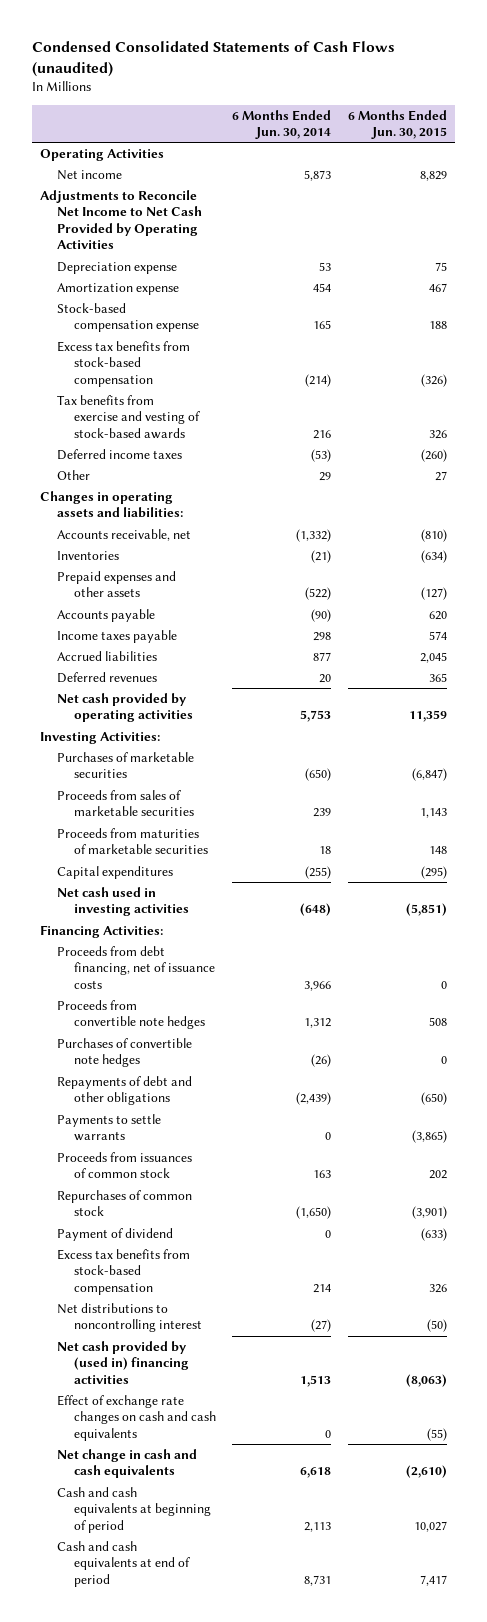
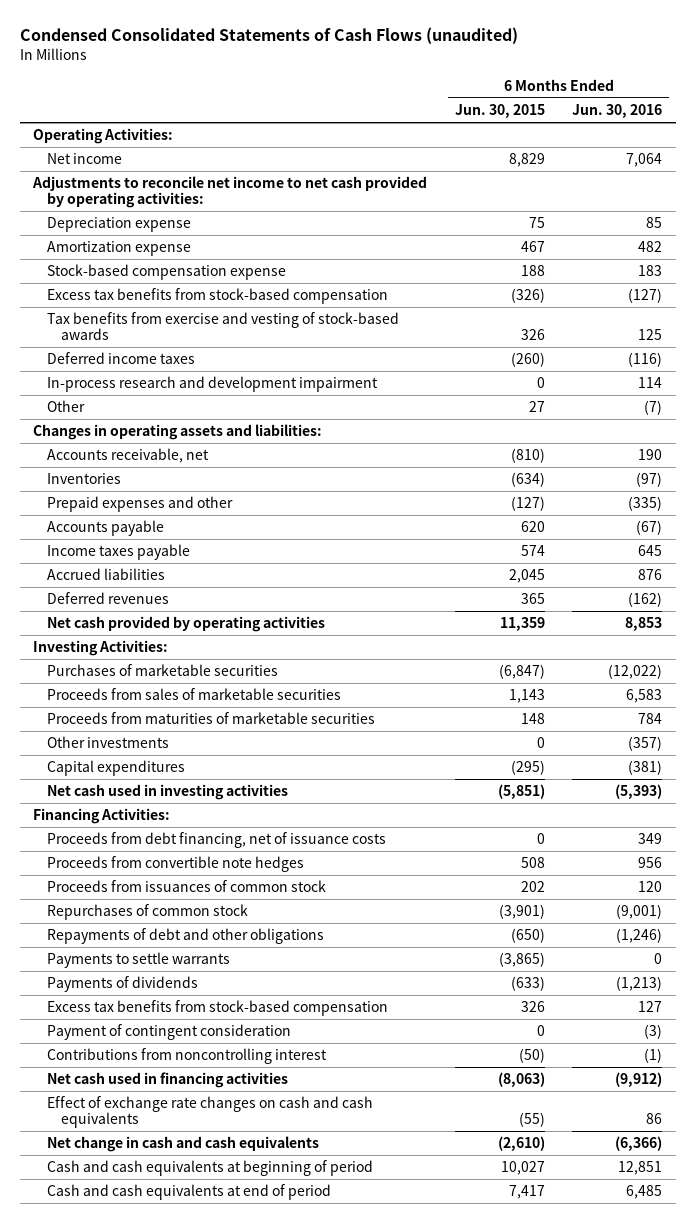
[232,109,332,139] 6 Months Ended Jun. 30, 2014 -> none
none -> [572,104,663,119] Jun. 30, 2016
[40,148,165,161] Operating Activities -> [33,128,174,145] Operating Activities:
[40,189,202,250] Adjustments to Reconcile Net Income to Net Cash Provided by Operating Activities -> [32,176,428,209] Adjustments to reconcile net income to net cash provided by operating activities:
none -> [47,376,379,393] In-process research and development impairment
[56,570,176,598] Prepaid expenses and other assets -> [47,496,234,513] Prepaid expenses and other
none -> [47,736,170,749] Other investments
[56,1037,192,1068] Purchases of convertible note hedges -> none
[56,1075,192,1106] Repayments of debt and other obligations -> [47,928,325,945] Repayments of debt and other obligations
[56,1113,161,1142] Payments to settle warrants -> [47,952,231,969] Payments to settle warrants
[56,1227,173,1241] Payment of dividend -> [47,976,199,993] Payments of dividends
none -> [47,1024,292,1041] Payment of contingent consideration
[56,1302,202,1333] Net distributions to noncontrolling interest -> [47,1048,328,1065] Contributions from noncontrolling interest
[56,1340,189,1384] Net cash provided by (used in) financing activities -> [47,1072,289,1089] Net cash used in financing activities

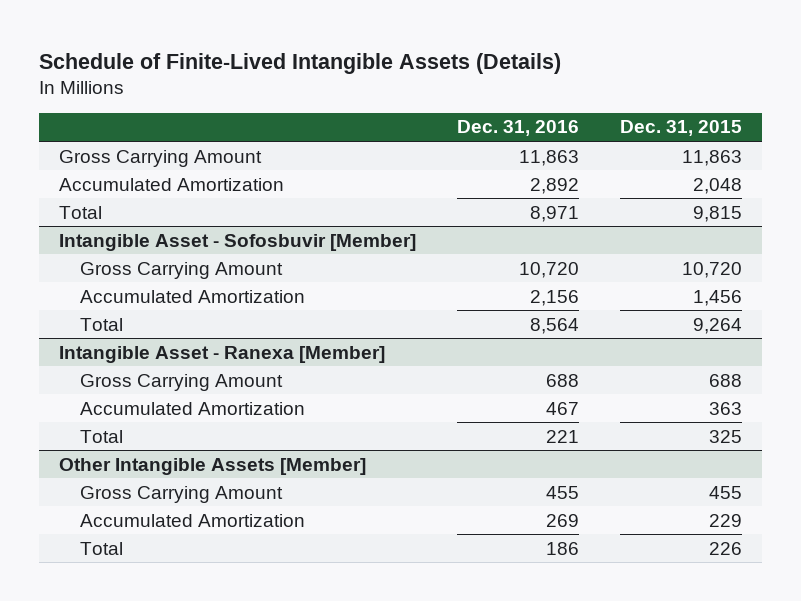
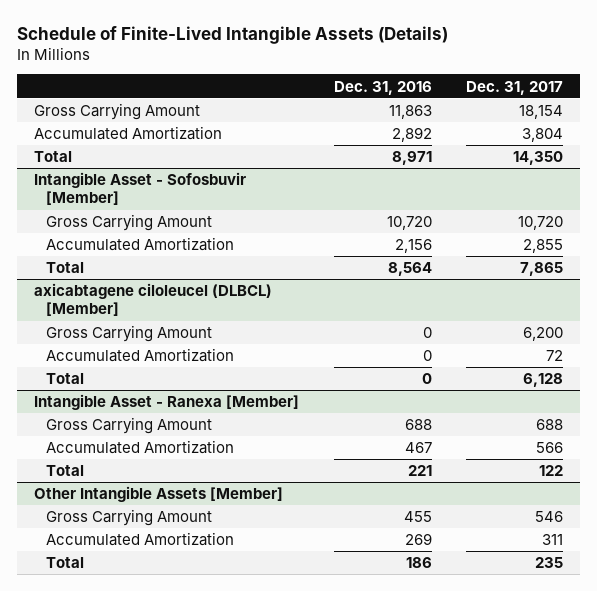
[619,120,742,137] Dec. 31, 2015 -> none
none -> [466,80,564,95] Dec. 31, 2017
none -> [33,283,272,317] axicabtagene ciloleucel (DLBCL) [Member]
none -> [45,325,212,343] Gross Carrying Amount
none -> [45,348,234,363] Accumulated Amortization
none -> [45,373,84,385] Total

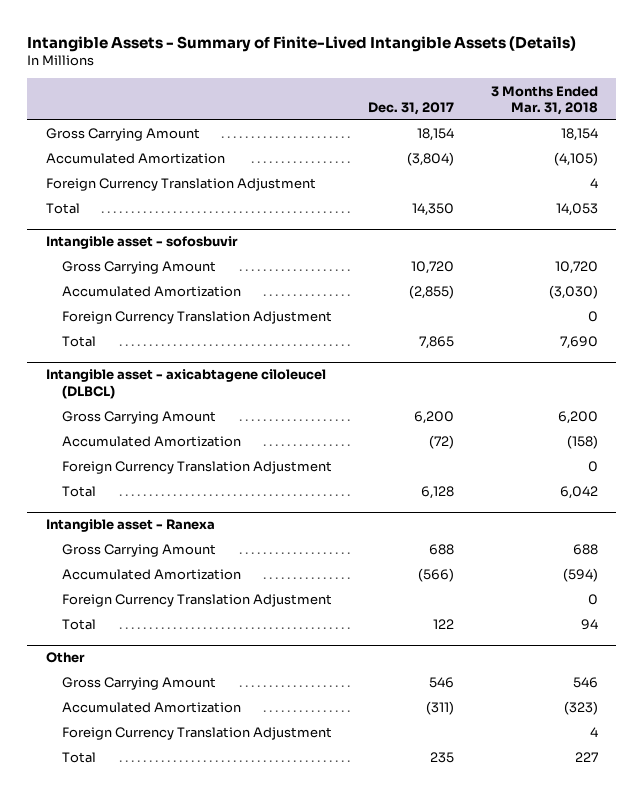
[16,25,448,44] Schedule of Finite-Lived Intangible Assets (Details) -> [27,35,577,52] Intangible Assets - Summary of Finite-Lived Intangible Assets (Details)
[333,80,432,95] Dec. 31, 2016 -> none
none -> [490,85,598,116] 3 Months Ended Mar. 31, 2018
[522,128,564,143] 3,804 -> [407,152,455,167] (3,804)
none -> [45,178,316,192] Foreign Currency Translation Adjustment
[33,172,246,206] Intangible Asset - Sofosbuvir [Member] -> [45,236,238,250] Intangible asset - sofosbuvir
[523,239,564,254] 2,855 -> [409,285,455,300] (2,855)
none -> [61,311,332,325] Foreign Currency Translation Adjustment
[33,283,272,317] axicabtagene ciloleucel (DLBCL) [Member] -> [45,369,326,400] Intangible asset - axicabtagene ciloleucel (DLBCL)
[546,350,564,362] 72 -> [429,435,455,450] (72)
none -> [61,461,332,475] Foreign Currency Translation Adjustment
[33,394,299,411] Intangible Asset - Ranexa [Member] -> [45,519,215,533] Intangible asset - Ranexa
[536,442,564,454] 566 -> [418,568,455,583] (566)
none -> [61,594,332,608] Foreign Currency Translation Adjustment
[33,486,283,503] Other Intangible Assets [Member] -> [45,652,85,664] Other
[542,534,564,546] 311 -> [426,701,455,716] (311)
none -> [61,727,332,741] Foreign Currency Translation Adjustment

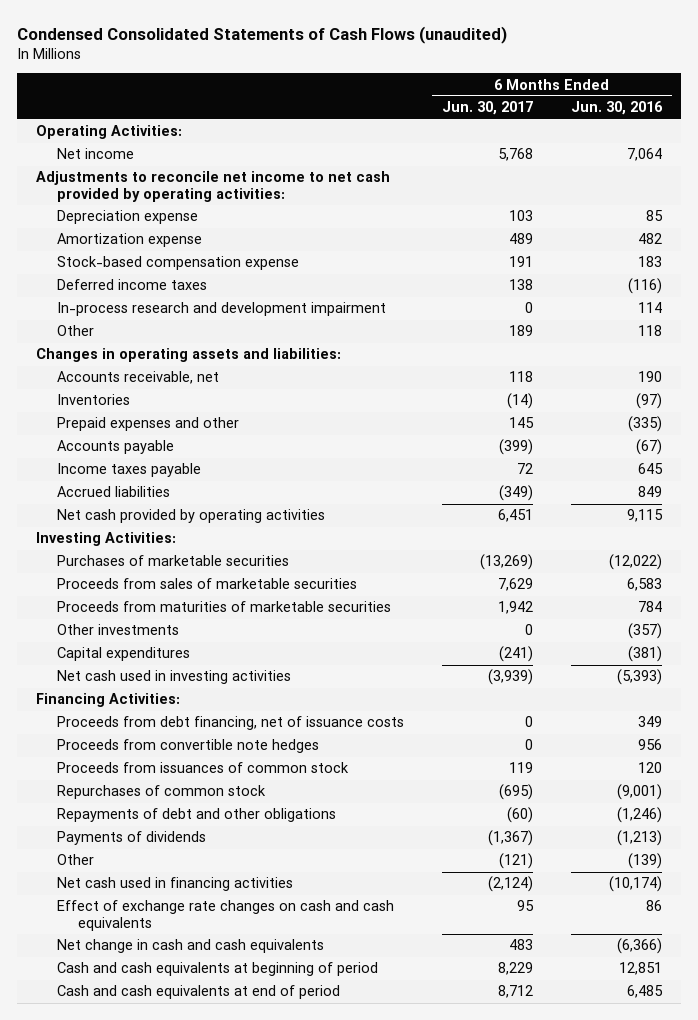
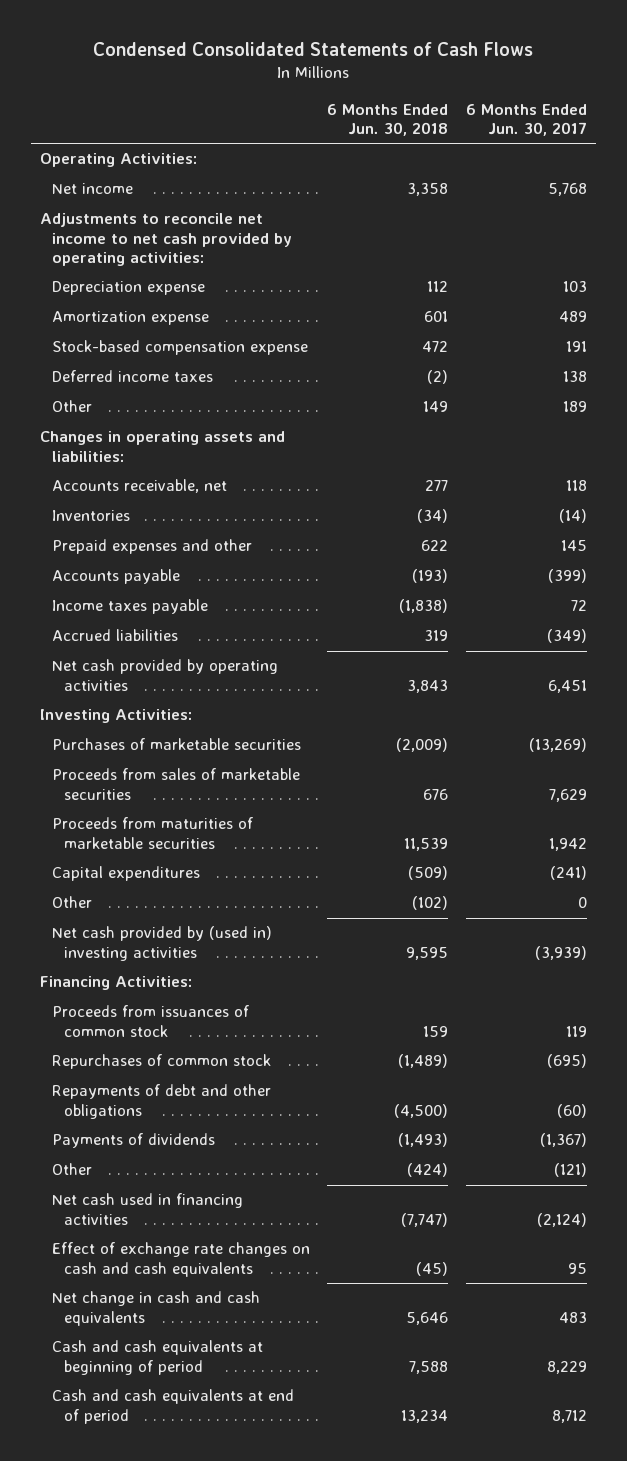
[17,25,508,44] Condensed Consolidated Statements of Cash Flows (unaudited) -> [93,42,534,57] Condensed Consolidated Statements of Cash Flows
[571,101,664,116] Jun. 30, 2016 -> none
none -> [327,104,449,137] 6 Months Ended Jun. 30, 2018
[56,302,386,317] In-process research and development impairment -> none
[56,624,179,636] Other investments -> none
none -> [51,896,92,909] Other
[56,670,291,685] Net cash used in investing activities -> [51,926,272,961] Net cash provided by (used in) investing activities
[56,716,404,731] Proceeds from debt financing, net of issuance costs -> none
[56,739,319,754] Proceeds from convertible note hedges -> none

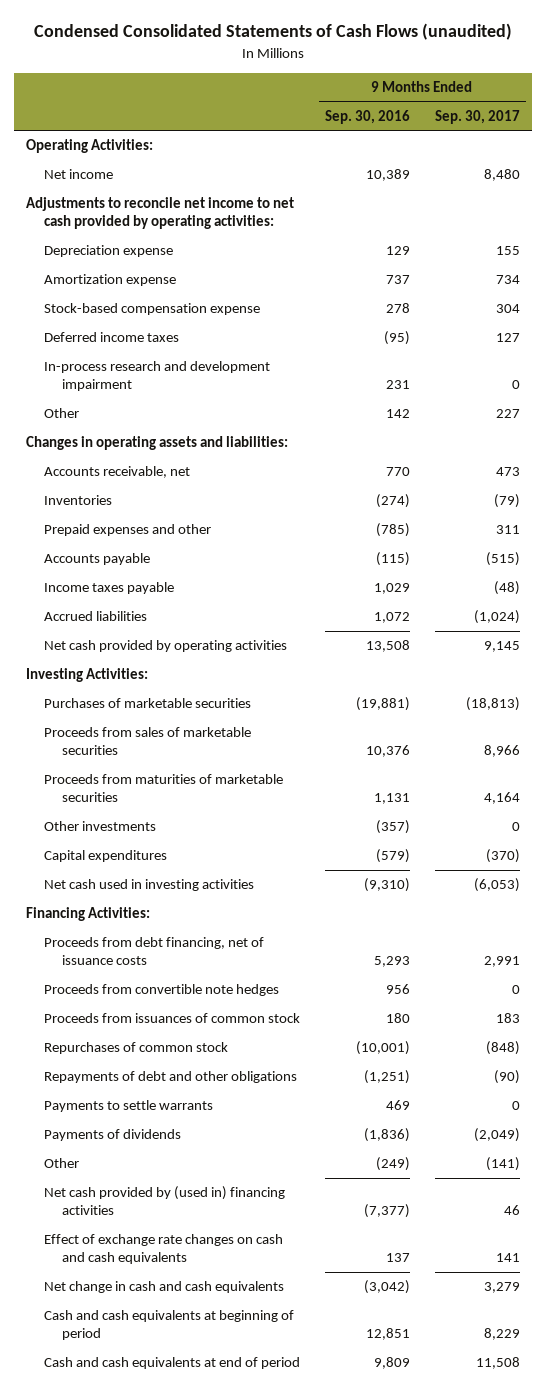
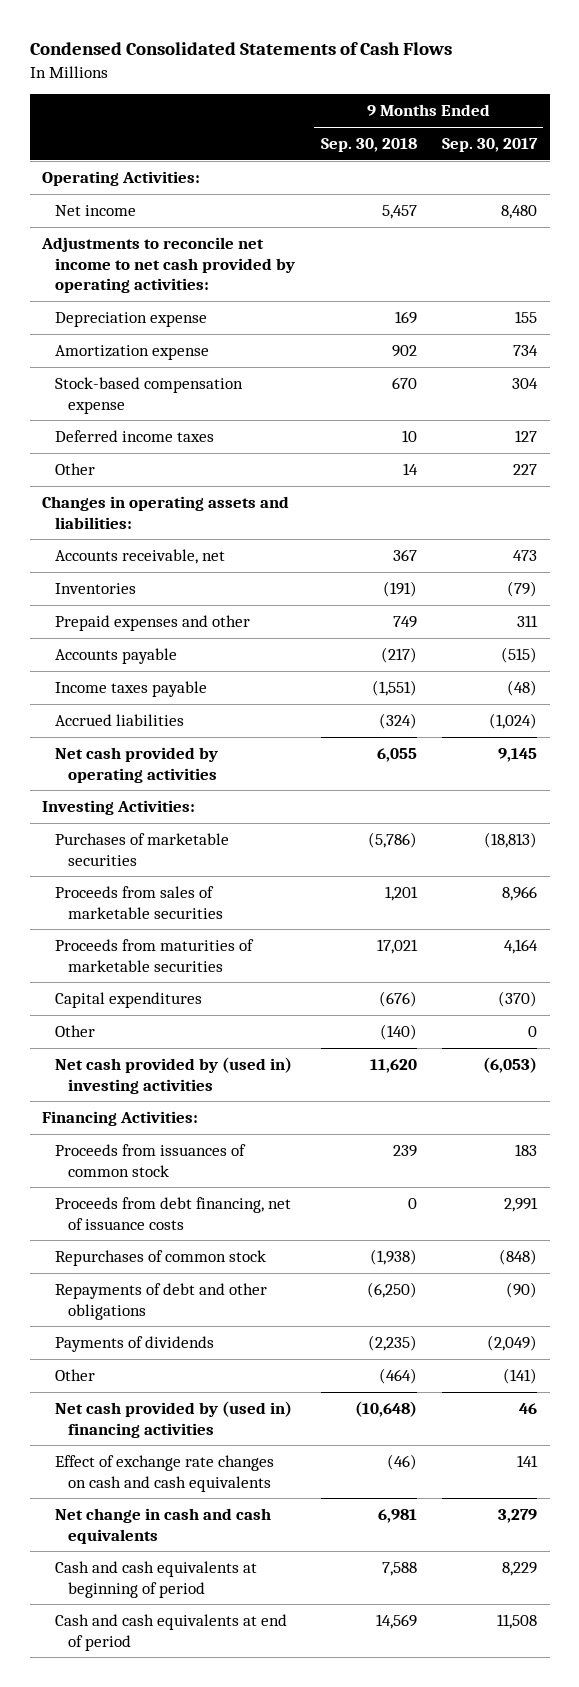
[33,23,512,41] Condensed Consolidated Statements of Cash Flows (unaudited) -> [29,42,452,56] Condensed Consolidated Statements of Cash Flows
[324,109,410,124] Sep. 30, 2016 -> none
none -> [320,138,417,153] Sep. 30, 2018
[44,361,271,392] In-process research and development impairment -> none
[44,821,157,832] Other investments -> none
none -> [55,1025,96,1038] Other
[44,879,255,892] Net cash used in investing activities -> [55,1057,293,1094] Net cash provided by (used in) investing activities
[44,984,280,997] Proceeds from convertible note hedges -> none
[44,937,265,966] Proceeds from debt financing, net of issuance costs -> [55,1197,292,1230] Proceeds from debt financing, net of issuance costs
[44,1100,214,1113] Payments to settle warrants -> none

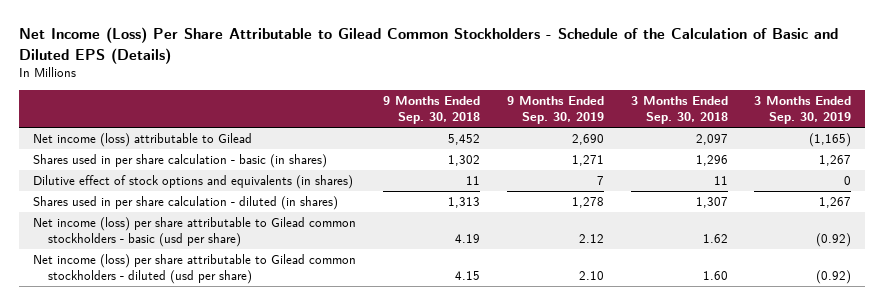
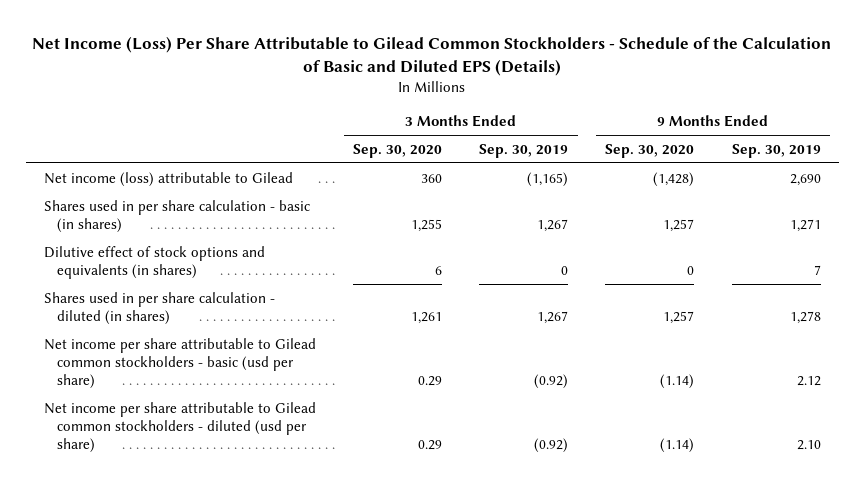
[382,96,480,125] 9 Months Ended Sep. 30, 2018 -> none
[630,96,728,125] 3 Months Ended Sep. 30, 2018 -> none
none -> [353,143,443,158] Sep. 30, 2020
none -> [605,143,695,158] Sep. 30, 2020
[32,217,356,247] Net income (loss) per share attributable to Gilead common stockholders - basic (usd per share) -> [44,337,317,389] Net income per share attributable to Gilead common stockholders - basic (usd per share)
[32,254,356,284] Net income (loss) per share attributable to Gilead common stockholders - diluted (usd per share) -> [44,401,317,453] Net income per share attributable to Gilead common stockholders - diluted (usd per share)

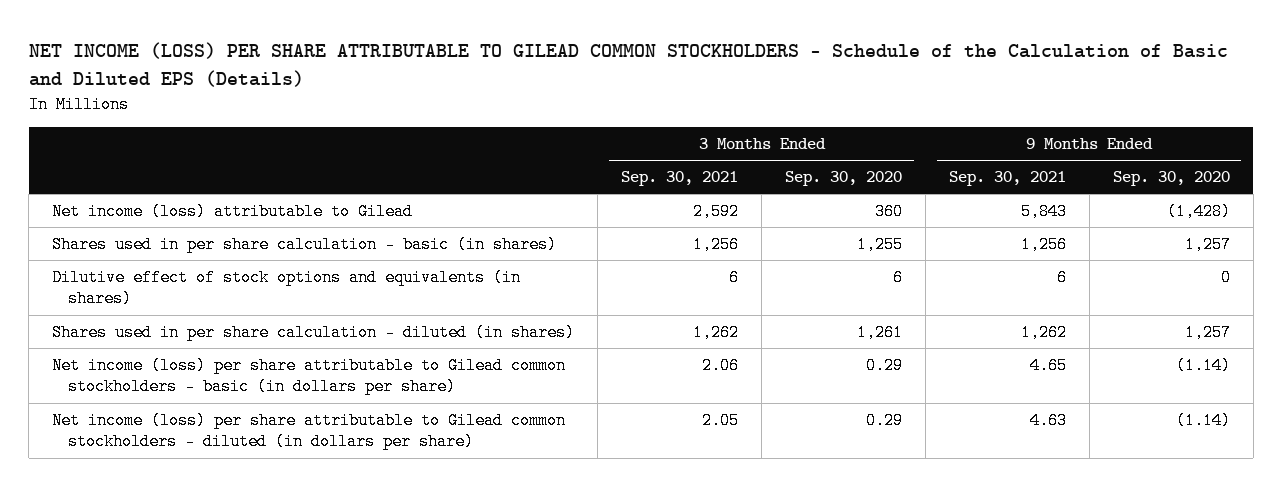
[32,35,832,77] Net Income (Loss) Per Share Attributable to Gilead Common Stockholders - Schedule of the Calculation of Basic and Diluted EPS (Details) -> [28,41,1228,87] NET INCOME (LOSS) PER SHARE ATTRIBUTABLE TO GILEAD COMMON STOCKHOLDERS - Schedule of the Calculation of Basic and Diluted EPS (Details)
[479,143,569,158] Sep. 30, 2019 -> none
[731,143,821,158] Sep. 30, 2019 -> none
none -> [621,171,739,187] Sep. 30, 2021
none -> [948,171,1066,187] Sep. 30, 2021
[44,337,317,389] Net income per share attributable to Gilead common stockholders - basic (usd per share) -> [52,357,567,396] Net income (loss) per share attributable to Gilead common stockholders - basic (in dollars per share)
[44,401,317,453] Net income per share attributable to Gilead common stockholders - diluted (usd per share) -> [52,412,567,451] Net income (loss) per share attributable to Gilead common stockholders - diluted (in dollars per share)

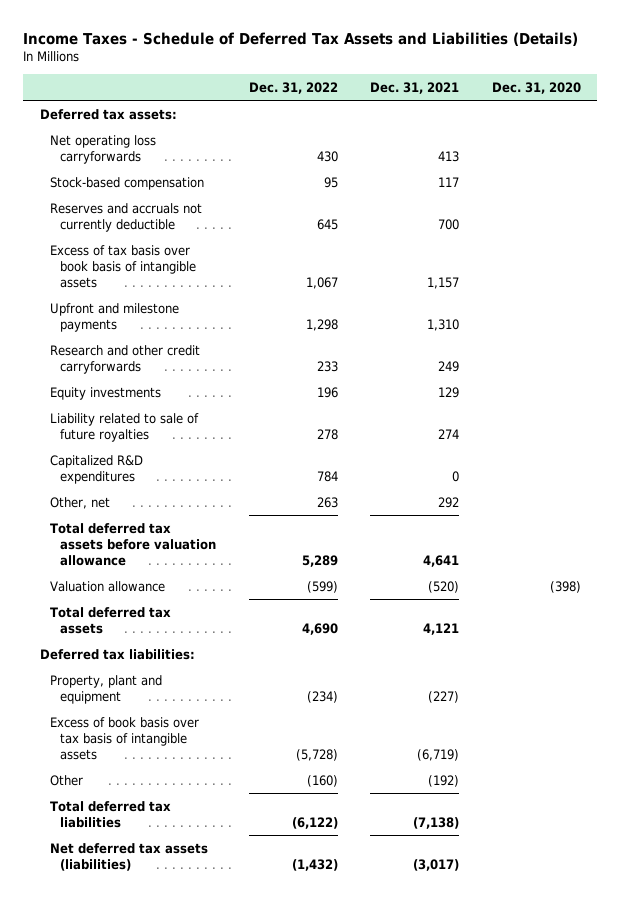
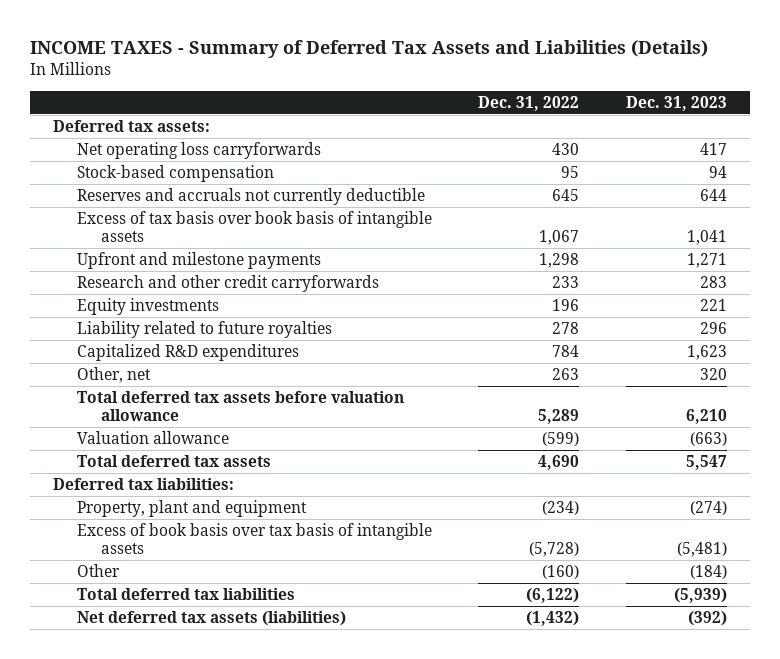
[23,31,579,46] Income Taxes - Schedule of Deferred Tax Assets and Liabilities (Details) -> [30,40,709,59] INCOME TAXES - Summary of Deferred Tax Assets and Liabilities (Details)
[370,81,460,94] Dec. 31, 2021 -> none
[491,81,581,94] Dec. 31, 2020 -> none
none -> [625,95,727,111] Dec. 31, 2023
[49,412,199,442] Liability related to sale of future royalties -> [77,321,333,339] Liability related to future royalties

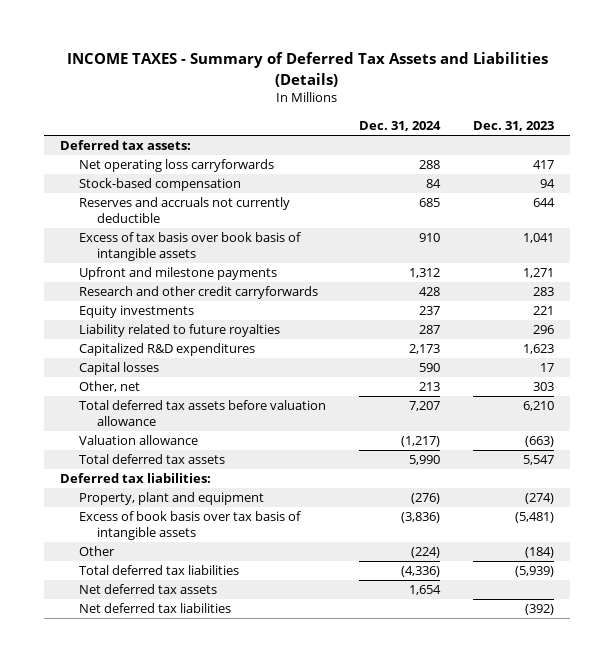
[478,95,580,111] Dec. 31, 2022 -> none
none -> [358,120,441,131] Dec. 31, 2024
none -> [78,362,159,376] Capital losses
[699,368,727,381] 320 -> [532,382,554,392] 303
none -> [78,584,217,595] Net deferred tax assets
[77,611,347,627] Net deferred tax assets (liabilities) -> [78,603,231,614] Net deferred tax liabilities

